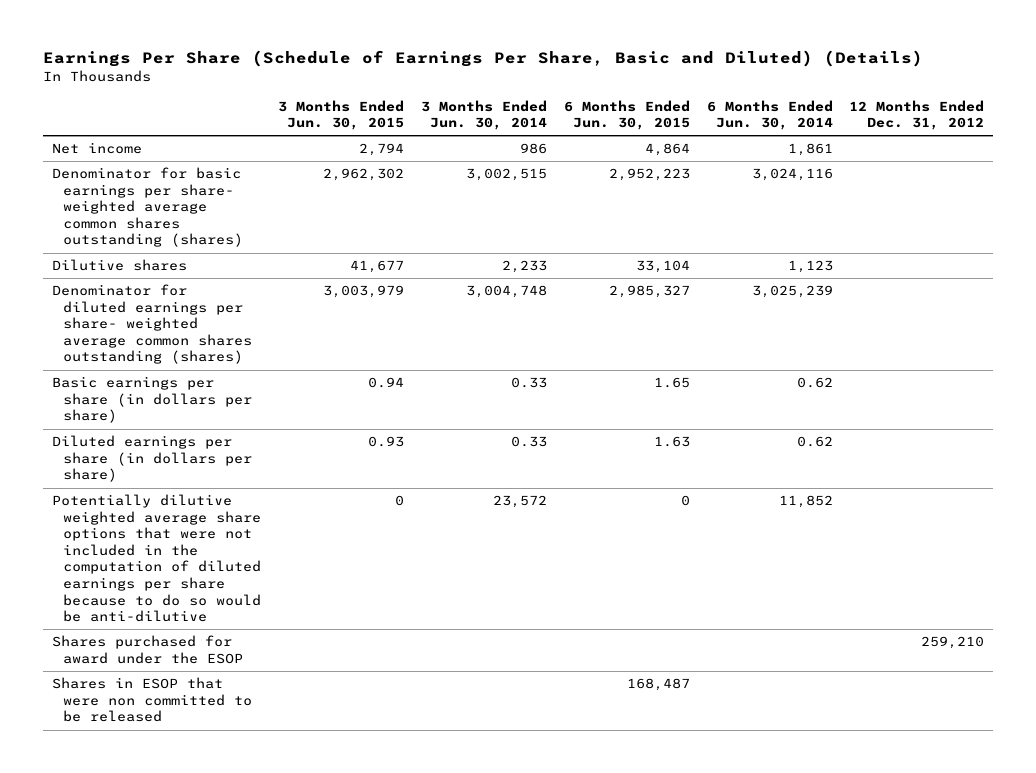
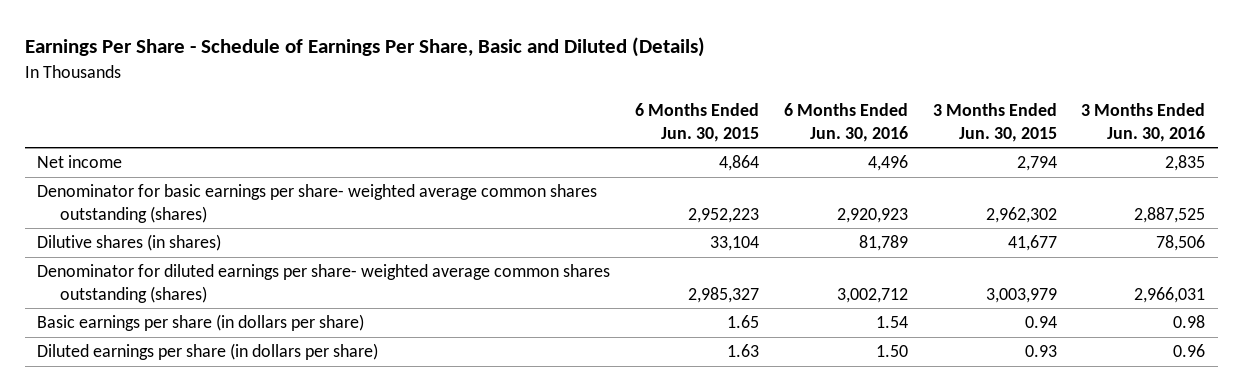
[43,50,924,68] Earnings Per Share (Schedule of Earnings Per Share, Basic and Diluted) (Details) -> [25,37,706,58] Earnings Per Share - Schedule of Earnings Per Share, Basic and Diluted (Details)
[420,99,547,131] 3 Months Ended Jun. 30, 2014 -> none
[706,99,833,131] 6 Months Ended Jun. 30, 2014 -> none
[849,99,985,131] 12 Months Ended Dec. 31, 2012 -> none
none -> [783,103,908,142] 6 Months Ended Jun. 30, 2016
none -> [1081,103,1206,142] 3 Months Ended Jun. 30, 2016
[51,259,187,272] Dilutive shares -> [37,234,222,252] Dilutive shares (in shares)
[51,494,262,623] Potentially dilutive weighted average share options that were not included in the computation of diluted earnings per share because to do so would be anti-dilutive -> none
[51,635,244,664] Shares purchased for award under the ESOP -> none
[51,677,253,723] Shares in ESOP that were non committed to be released -> none

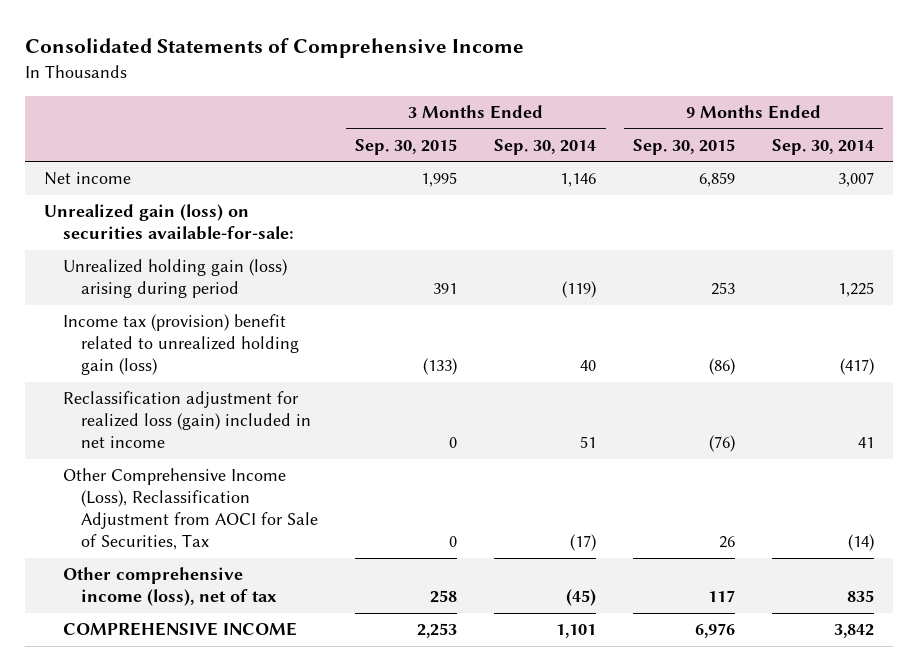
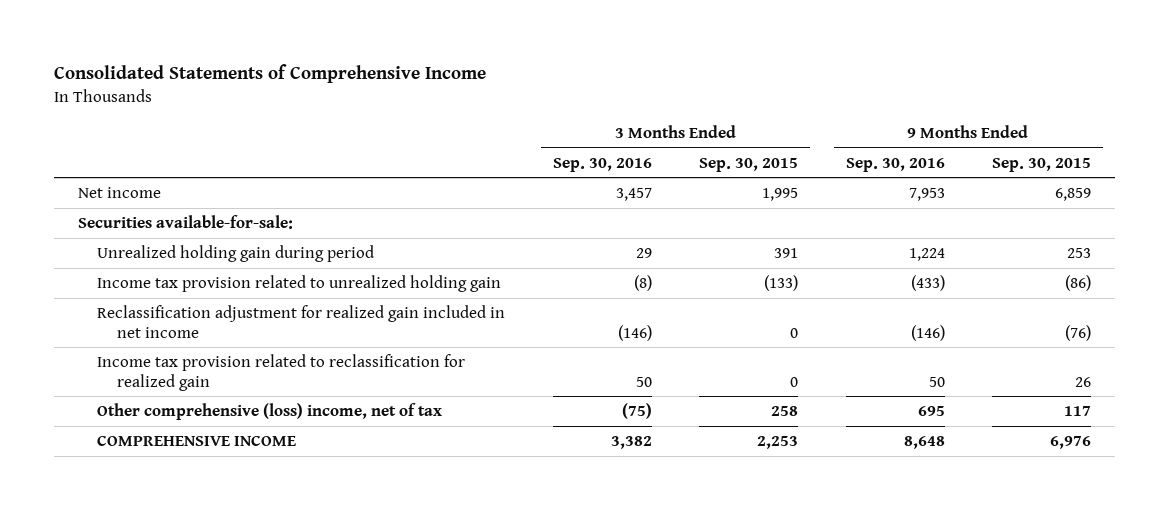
[494,138,597,155] Sep. 30, 2014 -> none
[772,138,875,155] Sep. 30, 2014 -> none
none -> [552,157,652,172] Sep. 30, 2016
none -> [845,157,945,172] Sep. 30, 2016
[43,204,294,241] Unrealized gain (loss) on securities available-for-sale: -> [77,214,293,229] Securities available-for-sale:
[62,259,287,299] Unrealized holding gain (loss) arising during period -> [97,244,375,262] Unrealized holding gain during period
[62,314,300,376] Income tax (provision) benefit related to unrealized holding gain (loss) -> [97,274,502,292] Income tax provision related to unrealized holding gain
[62,391,312,449] Reclassification adjustment for realized loss (gain) included in net income -> [97,304,506,338] Reclassification adjustment for realized gain included in net income
[62,468,319,551] Other Comprehensive Income (Loss), Reclassification Adjustment from AOCI for Sale of Securities, Tax -> [97,353,466,391] Income tax provision related to reclassification for realized gain
[62,567,278,607] Other comprehensive income (loss), net of tax -> [97,402,443,420] Other comprehensive (loss) income, net of tax

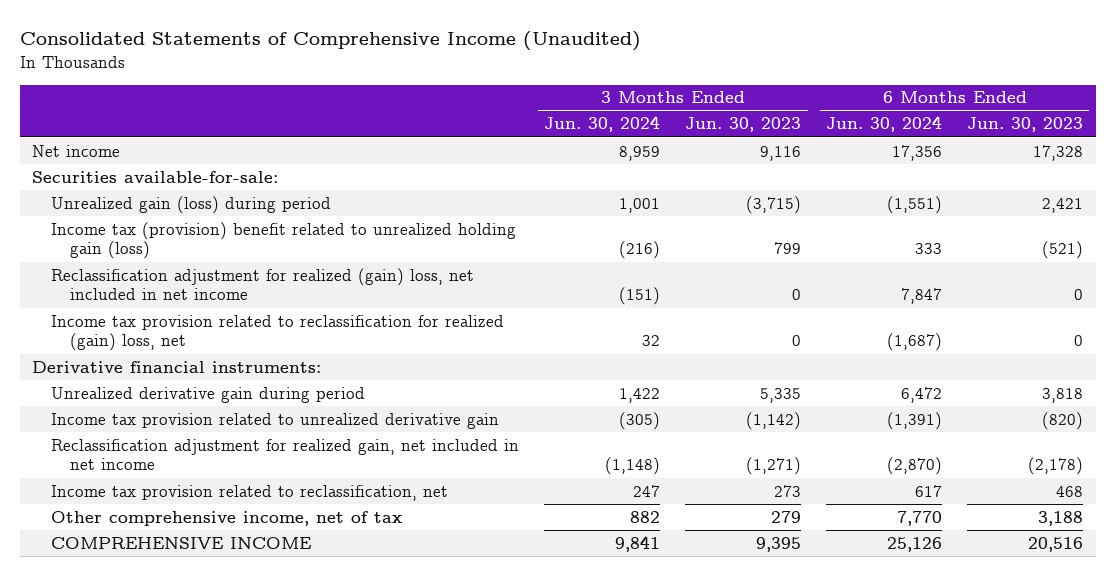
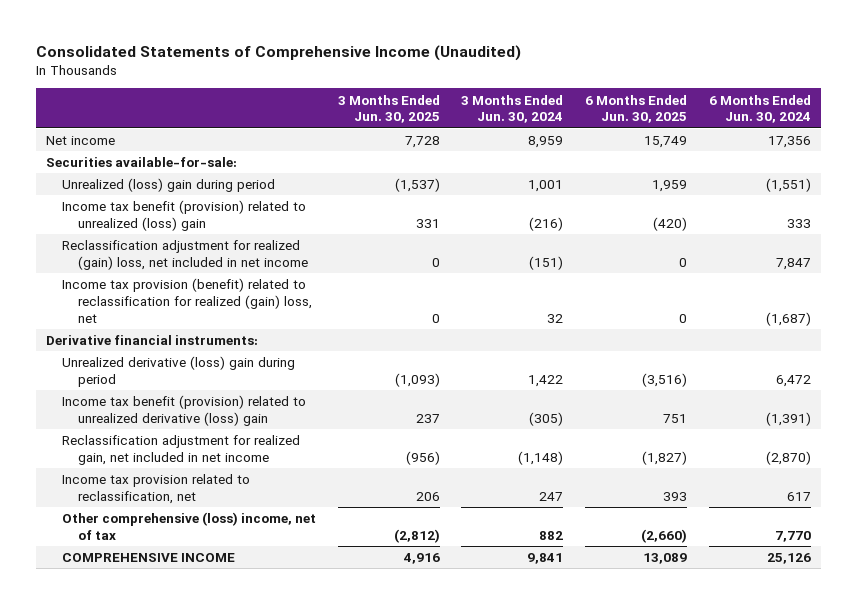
[685,117,802,133] Jun. 30, 2023 -> none
[967,117,1084,133] Jun. 30, 2023 -> none
none -> [337,94,440,124] 3 Months Ended Jun. 30, 2025
none -> [584,94,687,124] 6 Months Ended Jun. 30, 2025
[51,195,332,214] Unrealized gain (loss) during period -> [62,178,276,193] Unrealized (loss) gain during period
[51,221,517,260] Income tax (provision) benefit related to unrealized holding gain (loss) -> [62,200,307,231] Income tax benefit (provision) related to unrealized (loss) gain
[51,314,505,352] Income tax provision related to reclassification for realized (gain) loss, net -> [62,278,313,323] Income tax provision (benefit) related to reclassification for realized (gain) loss, net
[51,386,366,403] Unrealized derivative gain during period -> [62,356,296,387] Unrealized derivative (loss) gain during period
[51,412,500,429] Income tax provision related to unrealized derivative gain -> [62,395,307,426] Income tax benefit (provision) related to unrealized derivative (loss) gain
[51,510,404,526] Other comprehensive income, net of tax -> [62,512,317,540] Other comprehensive (loss) income, net of tax

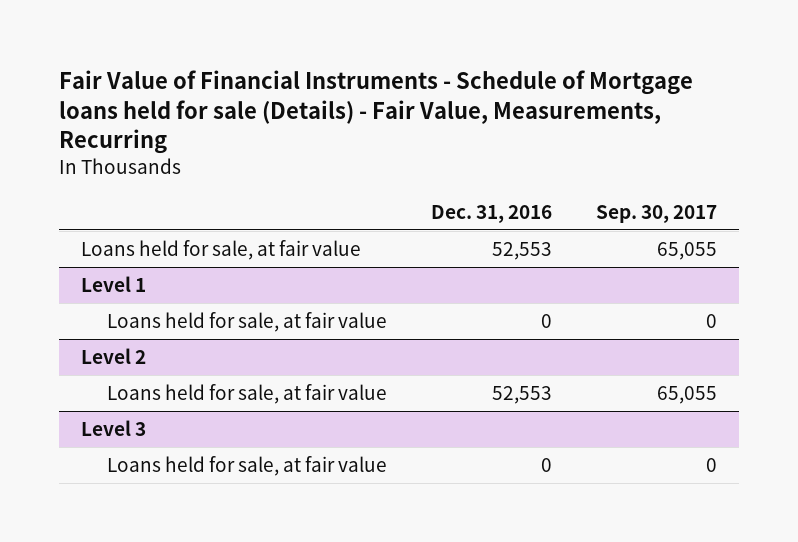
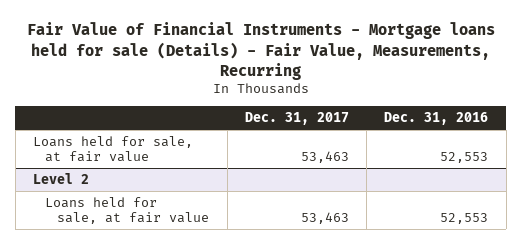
[58,69,693,155] Fair Value of Financial Instruments - Schedule of Mortgage loans held for sale (Details) - Fair Value, Measurements, Recurring -> [26,22,495,80] Fair Value of Financial Instruments - Mortgage loans held for sale (Details) - Fair Value, Measurements, Recurring
[596,204,718,223] Sep. 30, 2017 -> none
none -> [244,112,349,126] Dec. 31, 2017
[80,276,146,293] Level 1 -> none
[106,312,387,333] Loans held for sale, at fair value -> none
[80,420,146,437] Level 3 -> none
[106,456,387,477] Loans held for sale, at fair value -> none

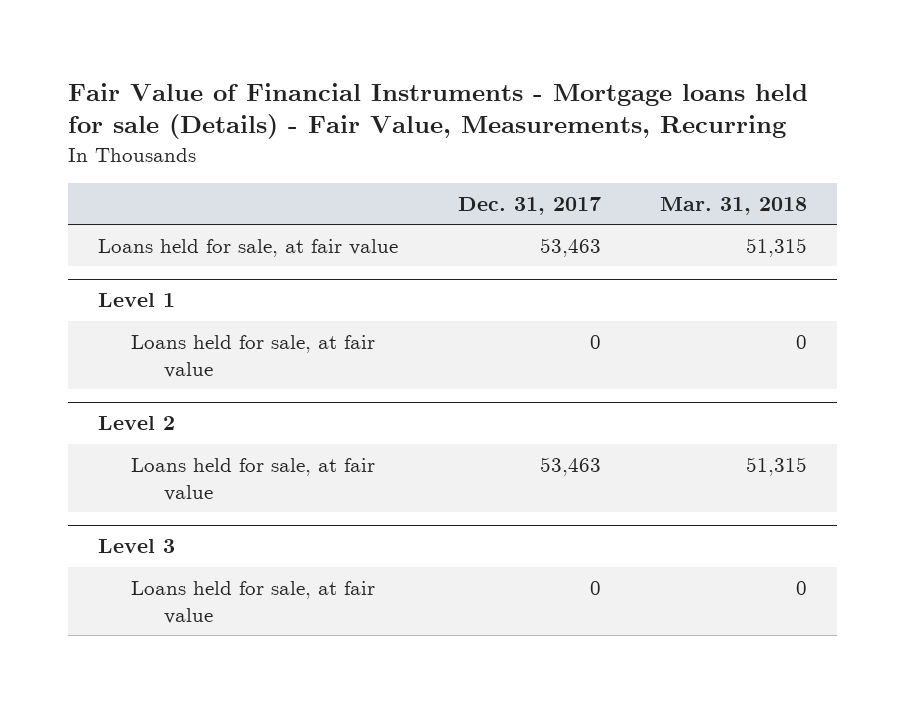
[384,112,489,126] Dec. 31, 2016 -> none
none -> [660,196,808,215] Mar. 31, 2018
none -> [97,293,175,308] Level 1
none -> [130,334,375,379] Loans held for sale, at fair value
none -> [97,539,175,554] Level 3
none -> [130,580,375,625] Loans held for sale, at fair value

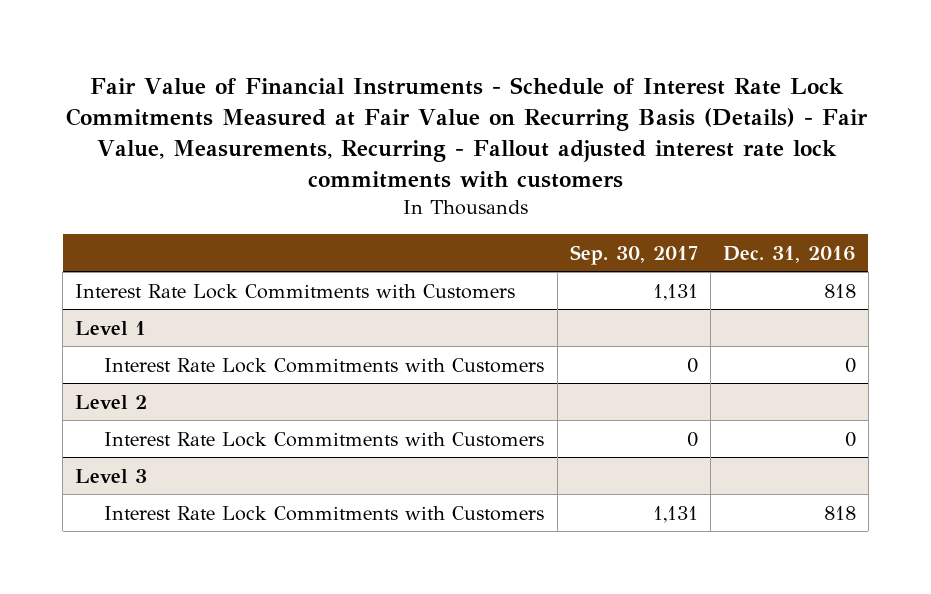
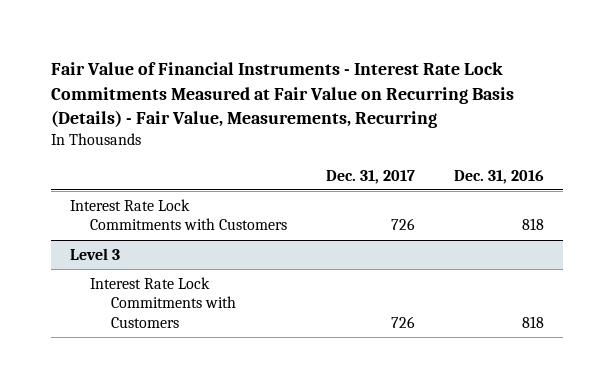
[65,76,868,189] Fair Value of Financial Instruments - Schedule of Interest Rate Lock Commitments Measured at Fair Value on Recurring Basis (Details) - Fair Value, Measurements, Recurring - Fallout adjusted interest rate lock commitments with customers -> [50,62,514,129] Fair Value of Financial Instruments - Interest Rate Lock Commitments Measured at Fair Value on Recurring Basis (Details) - Fair Value, Measurements, Recurring
[569,244,698,265] Sep. 30, 2017 -> none
none -> [326,169,416,184] Dec. 31, 2017
[75,320,147,335] Level 1 -> none
[104,357,545,373] Interest Rate Lock Commitments with Customers -> none
[75,394,148,409] Level 2 -> none
[104,431,545,447] Interest Rate Lock Commitments with Customers -> none

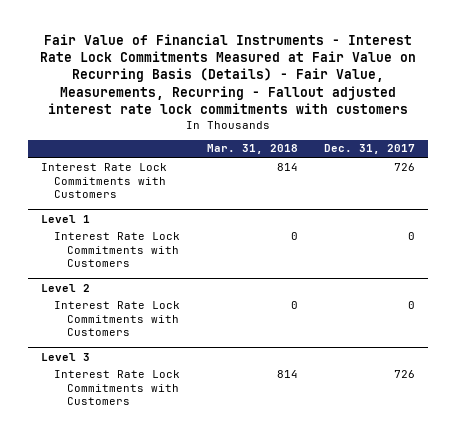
[50,62,514,129] Fair Value of Financial Instruments - Interest Rate Lock Commitments Measured at Fair Value on Recurring Basis (Details) - Fair Value, Measurements, Recurring -> [40,34,417,114] Fair Value of Financial Instruments - Interest Rate Lock Commitments Measured at Fair Value on Recurring Basis (Details) - Fair Value, Measurements, Recurring - Fallout adjusted interest rate lock commitments with customers
[453,169,544,184] Dec. 31, 2016 -> none
none -> [206,144,298,155] Mar. 31, 2018
none -> [41,214,91,223] Level 1
none -> [54,231,181,268] Interest Rate Lock Commitments with Customers
none -> [41,283,91,292] Level 2
none -> [54,300,181,337] Interest Rate Lock Commitments with Customers

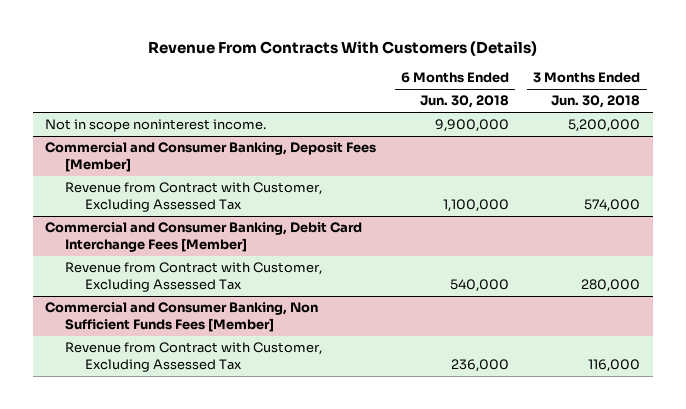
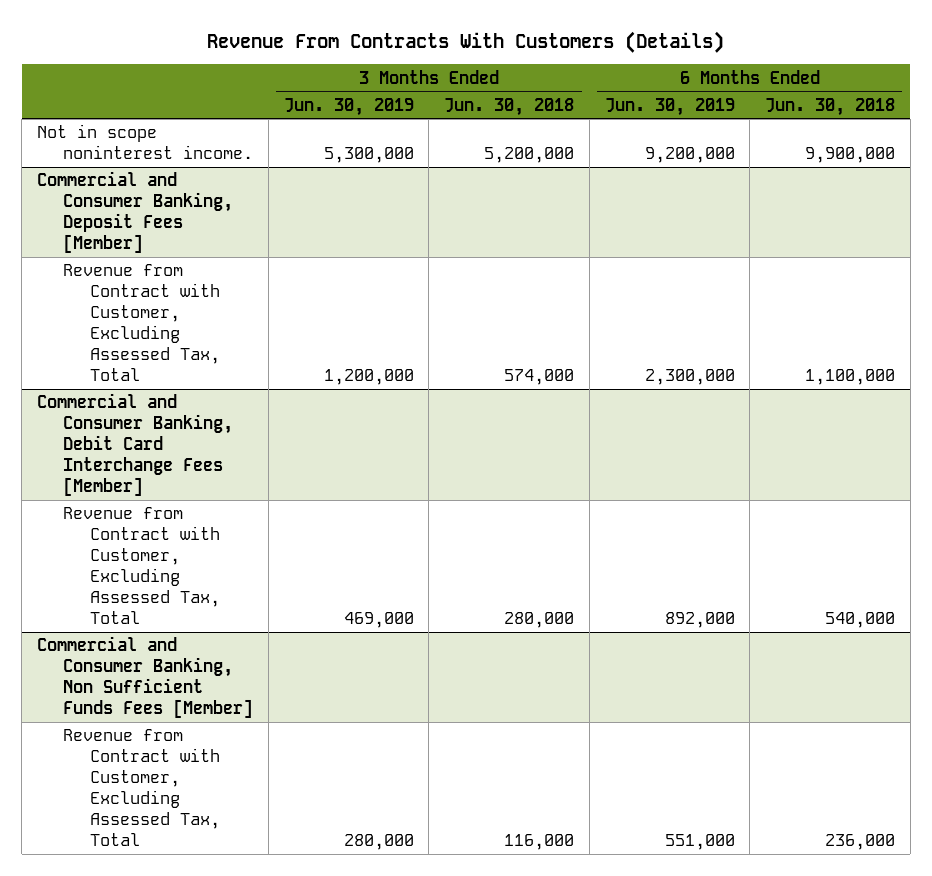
none -> [283,97,414,116] Jun. 30, 2019
none -> [604,97,735,116] Jun. 30, 2019
[64,182,322,213] Revenue from Contract with Customer, Excluding Assessed Tax -> [63,264,220,382] Revenue from Contract with Customer, Excluding Assessed Tax, Total
[64,262,322,293] Revenue from Contract with Customer, Excluding Assessed Tax -> [63,507,220,625] Revenue from Contract with Customer, Excluding Assessed Tax, Total
[64,342,322,373] Revenue from Contract with Customer, Excluding Assessed Tax -> [63,729,220,847] Revenue from Contract with Customer, Excluding Assessed Tax, Total

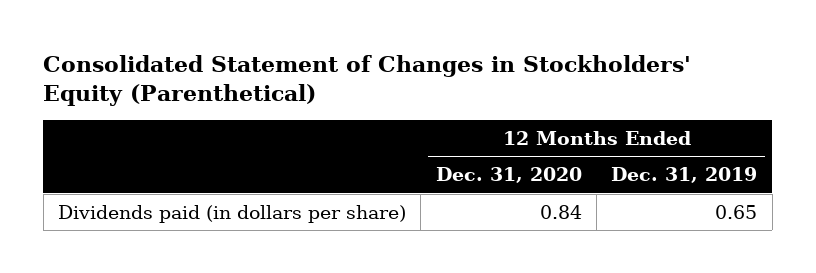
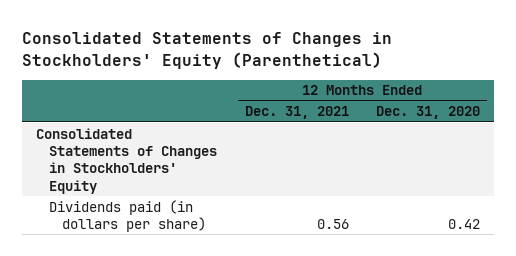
[43,55,692,107] Consolidated Statement of Changes in Stockholders' Equity (Parenthetical) -> [22,32,393,69] Consolidated Statements of Changes in Stockholders' Equity (Parenthetical)
[611,167,758,184] Dec. 31, 2019 -> none
none -> [244,106,349,120] Dec. 31, 2021
none -> [36,127,218,194] Consolidated Statements of Changes in Stockholders' Equity
[539,205,582,220] 0.84 -> [448,218,481,229] 0.42

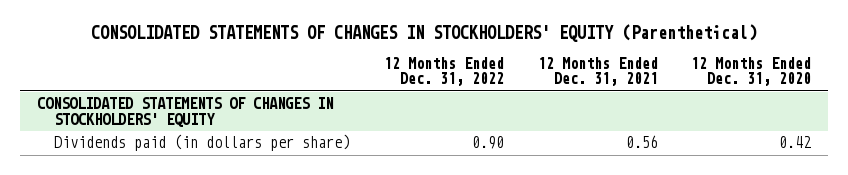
[22,32,393,69] Consolidated Statements of Changes in Stockholders' Equity (Parenthetical) -> [91,24,758,43] CONSOLIDATED STATEMENTS OF CHANGES IN STOCKHOLDERS' EQUITY (Parenthetical)
none -> [383,56,504,87] 12 Months Ended Dec. 31, 2022
[36,127,218,194] Consolidated Statements of Changes in Stockholders' Equity -> [37,97,335,127] CONSOLIDATED STATEMENTS OF CHANGES IN STOCKHOLDERS' EQUITY

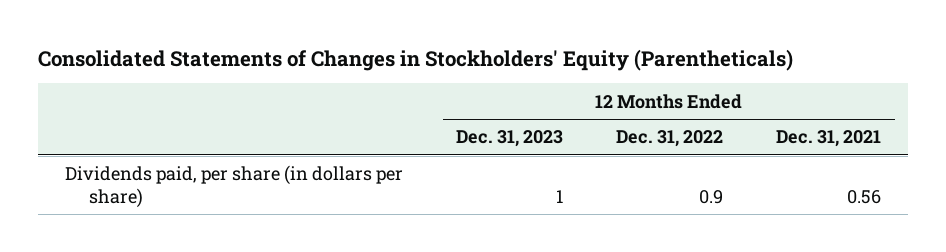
[91,24,758,43] CONSOLIDATED STATEMENTS OF CHANGES IN STOCKHOLDERS' EQUITY (Parenthetical) -> [38,48,794,71] Consolidated Statements of Changes in Stockholders' Equity (Parentheticals)
[691,56,812,87] 12 Months Ended Dec. 31, 2020 -> none
none -> [455,130,563,148] Dec. 31, 2023
[37,97,335,127] CONSOLIDATED STATEMENTS OF CHANGES IN STOCKHOLDERS' EQUITY -> none
[53,134,350,152] Dividends paid (in dollars per share) -> [64,165,403,208] Dividends paid, per share (in dollars per share)
[471,136,504,150] 0.90 -> [699,189,724,204] 0.9

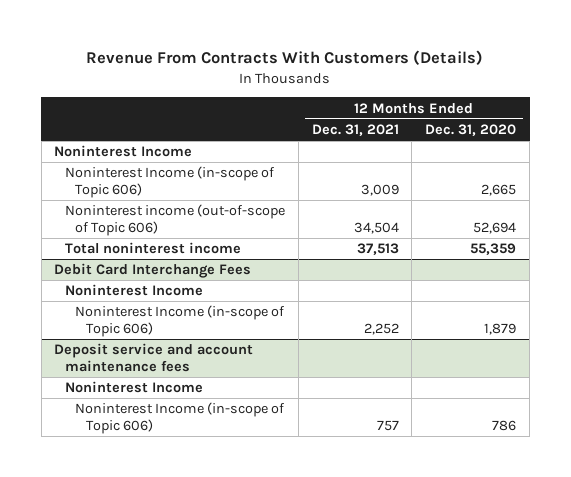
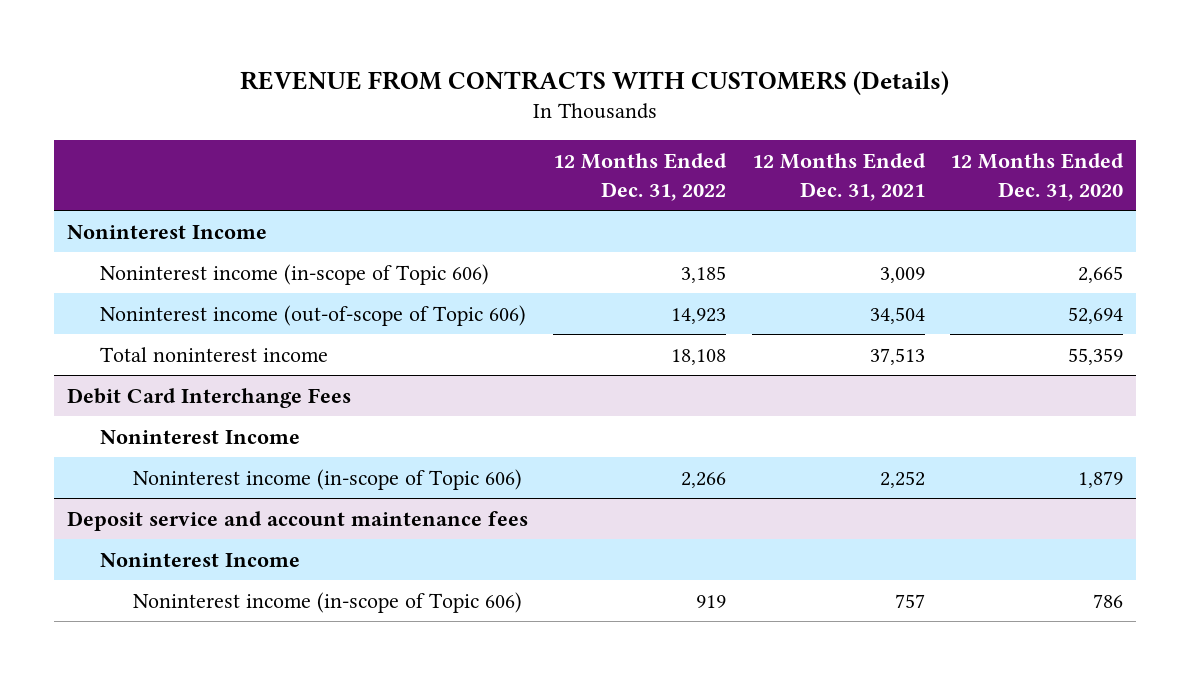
[86,50,484,66] Revenue From Contracts With Customers (Details) -> [240,70,950,95] REVENUE FROM CONTRACTS WITH CUSTOMERS (Details)
none -> [553,153,728,201] 12 Months Ended Dec. 31, 2022
[64,166,275,199] Noninterest Income (in-scope of Topic 606) -> [100,263,490,285] Noninterest income (in-scope of Topic 606)
[75,305,286,338] Noninterest Income (in-scope of Topic 606) -> [133,468,523,490] Noninterest income (in-scope of Topic 606)
[75,402,286,435] Noninterest Income (in-scope of Topic 606) -> [133,591,523,613] Noninterest income (in-scope of Topic 606)

